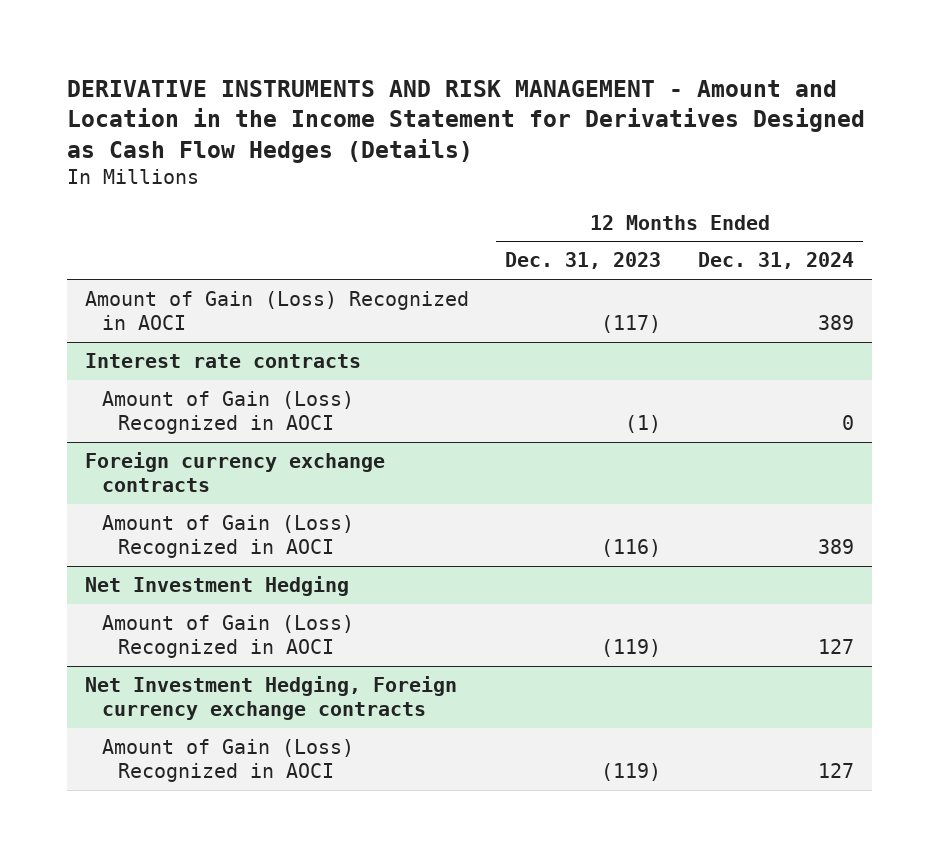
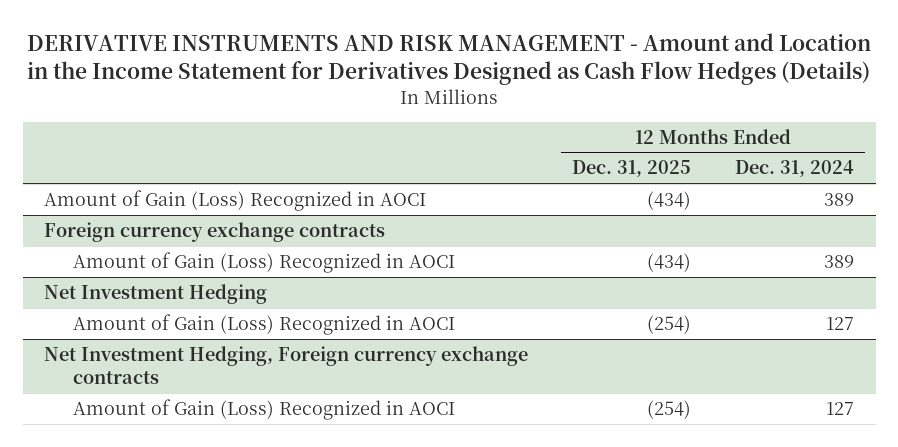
[505,252,662,270] Dec. 31, 2023 -> none
none -> [572,160,692,178] Dec. 31, 2025
[84,352,361,368] Interest rate contracts -> none
[101,390,354,435] Amount of Gain (Loss) Recognized in AOCI -> none

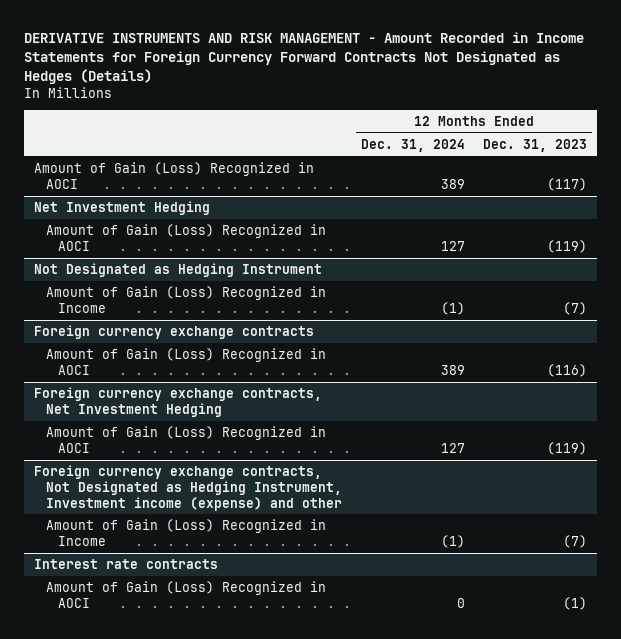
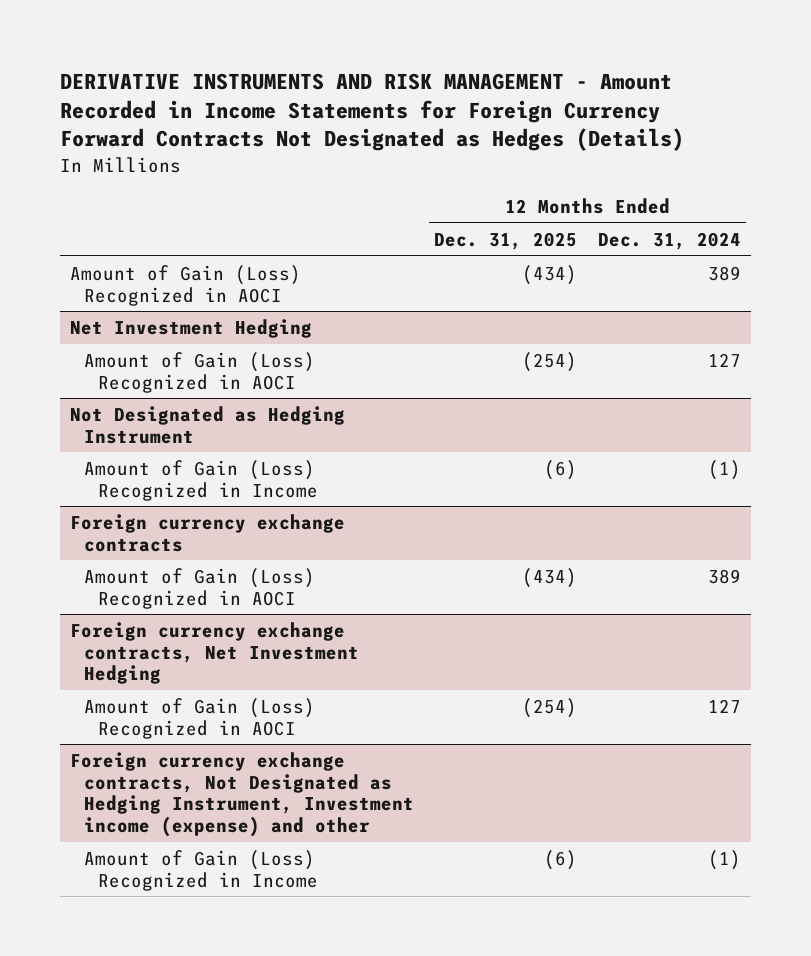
[483,138,588,152] Dec. 31, 2023 -> none
none -> [434,231,578,250] Dec. 31, 2025
[33,558,218,569] Interest rate contracts -> none
[45,580,326,608] Amount of Gain (Loss) Recognized in AOCI -> none

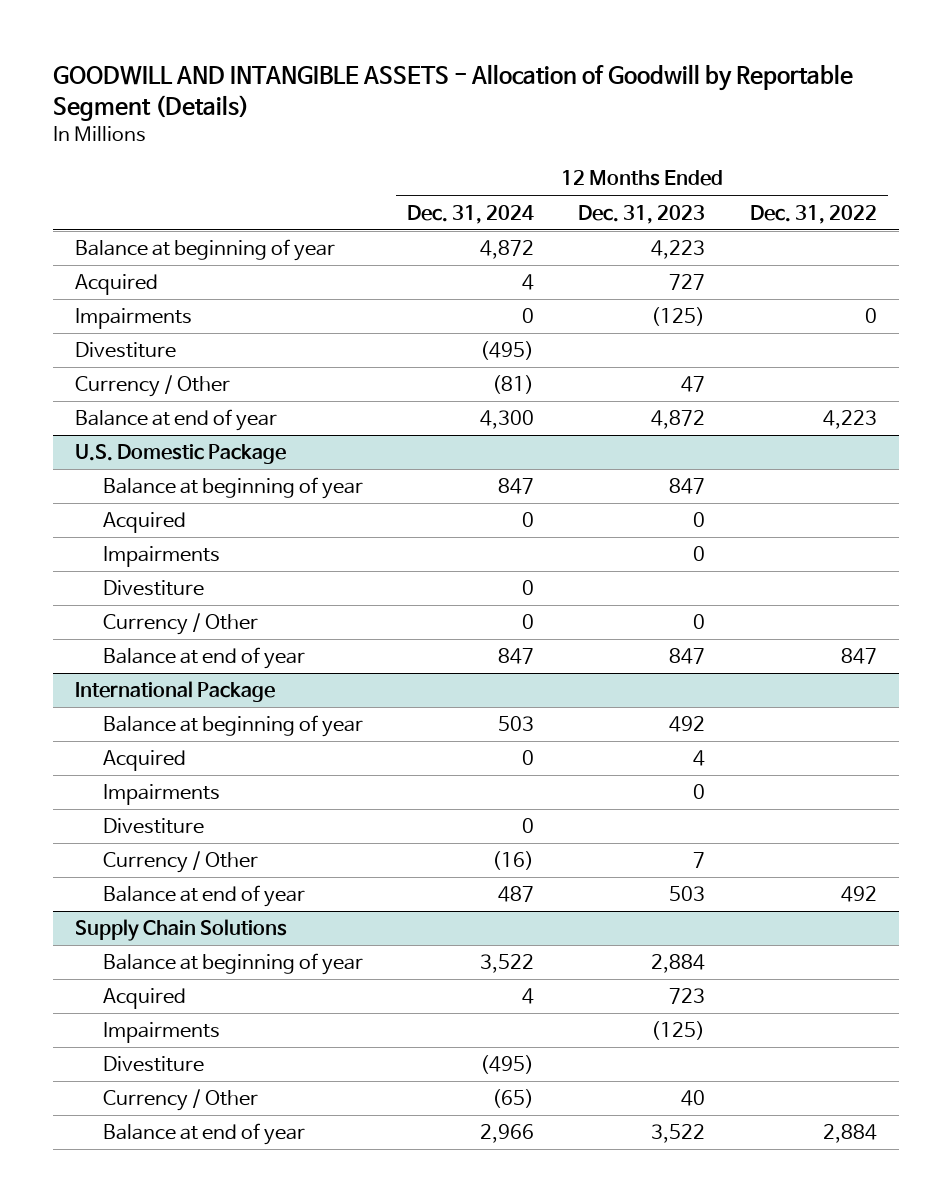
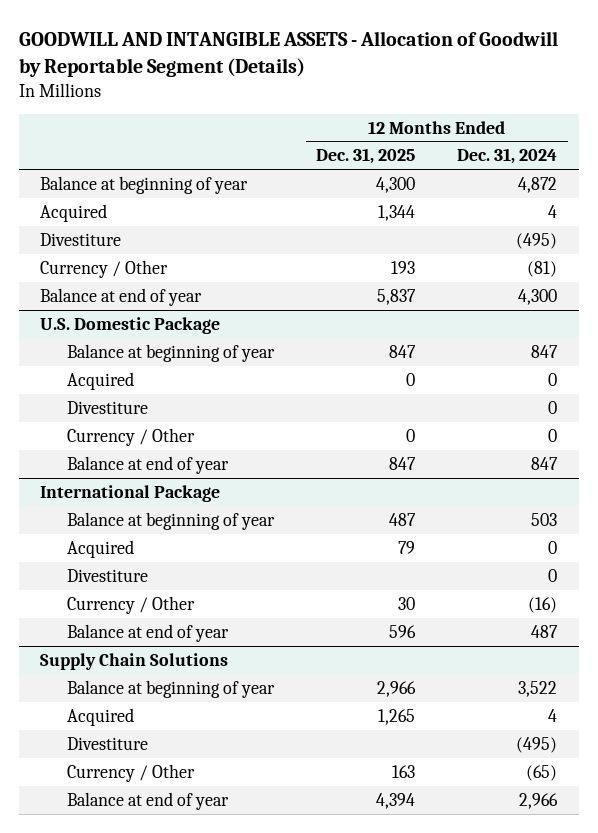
[578,204,706,224] Dec. 31, 2023 -> none
[749,204,877,224] Dec. 31, 2022 -> none
none -> [316,148,416,165] Dec. 31, 2025
[74,308,192,330] Impairments -> none
[102,546,220,568] Impairments -> none
[102,784,220,806] Impairments -> none
[102,1022,220,1044] Impairments -> none

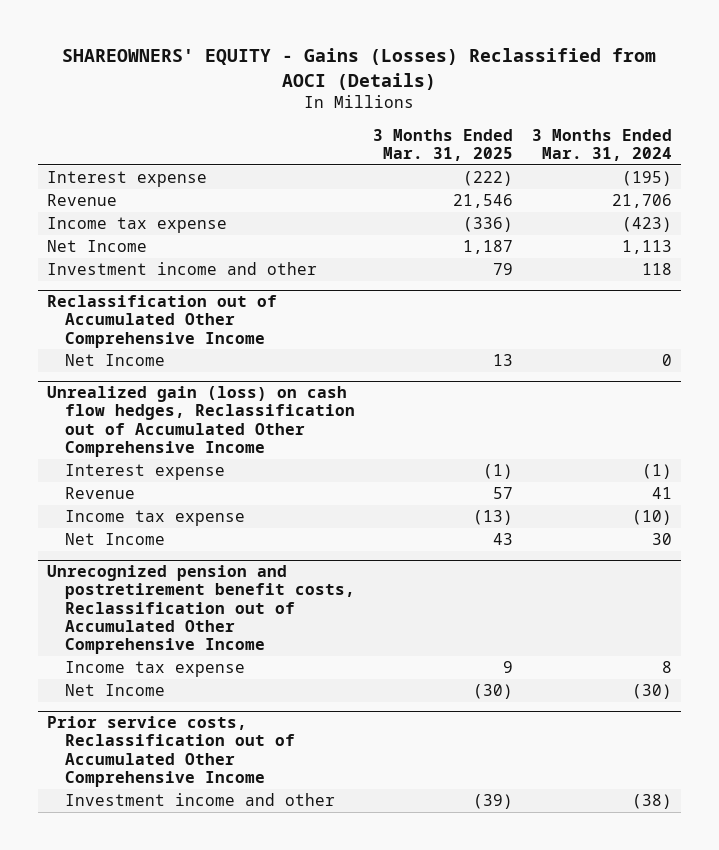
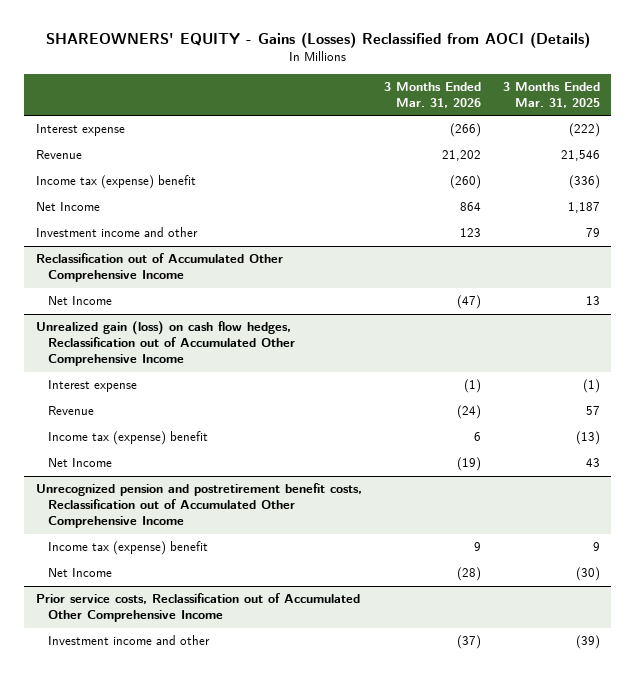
[531,129,672,162] 3 Months Ended Mar. 31, 2024 -> none
none -> [383,81,481,108] 3 Months Ended Mar. 31, 2026
[47,216,228,233] Income tax expense -> [35,175,196,190] Income tax (expense) benefit
[65,509,246,526] Income tax expense -> [48,431,209,446] Income tax (expense) benefit
[65,660,246,677] Income tax expense -> [48,541,209,556] Income tax (expense) benefit

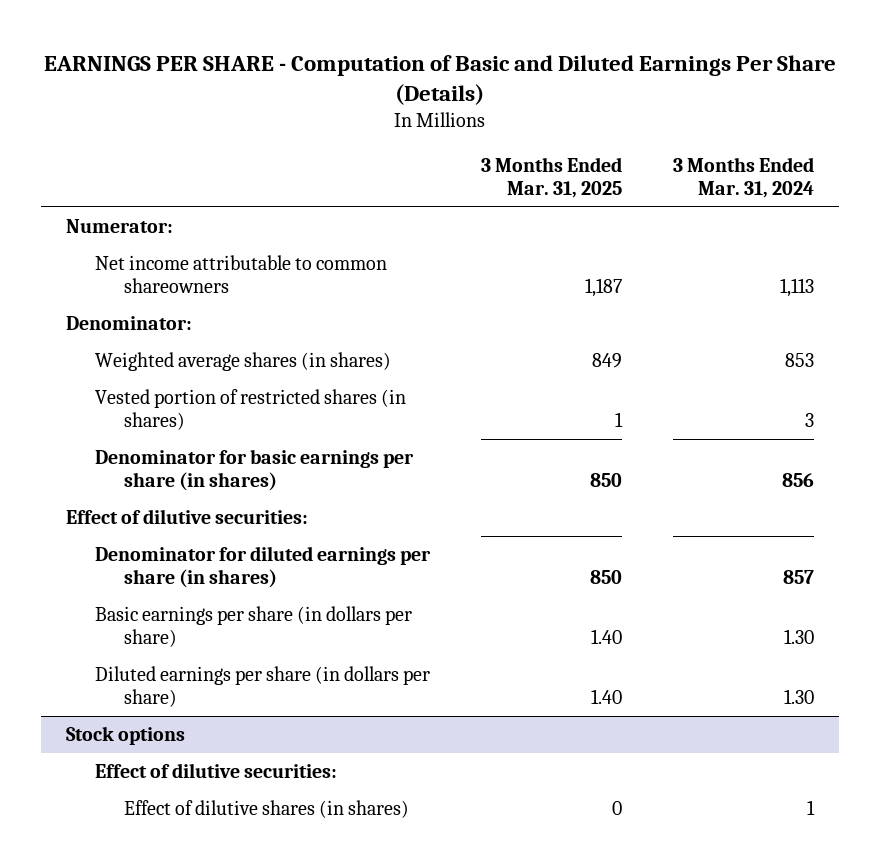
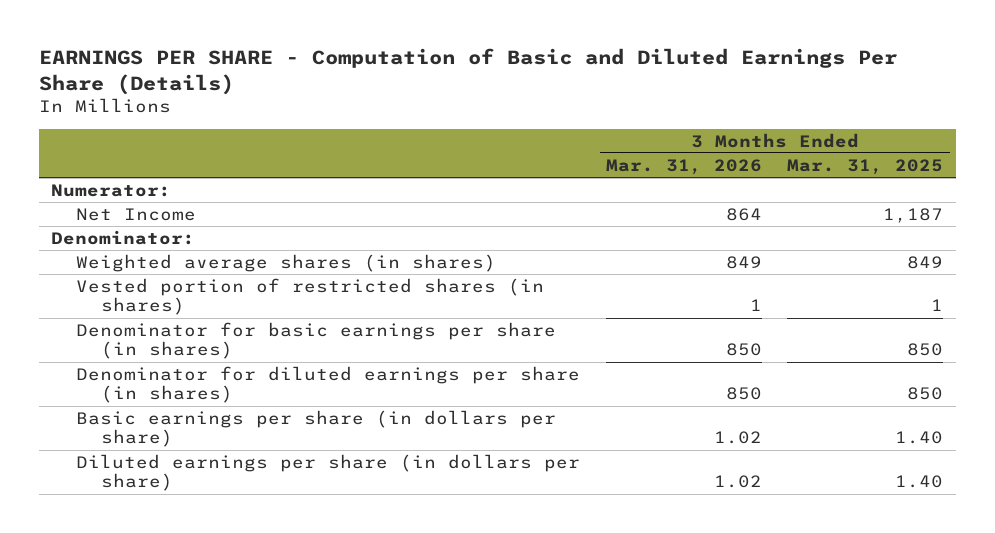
[672,156,814,198] 3 Months Ended Mar. 31, 2024 -> none
none -> [605,158,762,175] Mar. 31, 2026
[94,255,387,294] Net income attributable to common shareowners -> [76,207,197,221] Net Income
[66,509,309,525] Effect of dilutive securities: -> none
[66,726,186,746] Stock options -> none
[94,763,337,779] Effect of dilutive securities: -> none
[123,800,409,819] Effect of dilutive shares (in shares) -> none

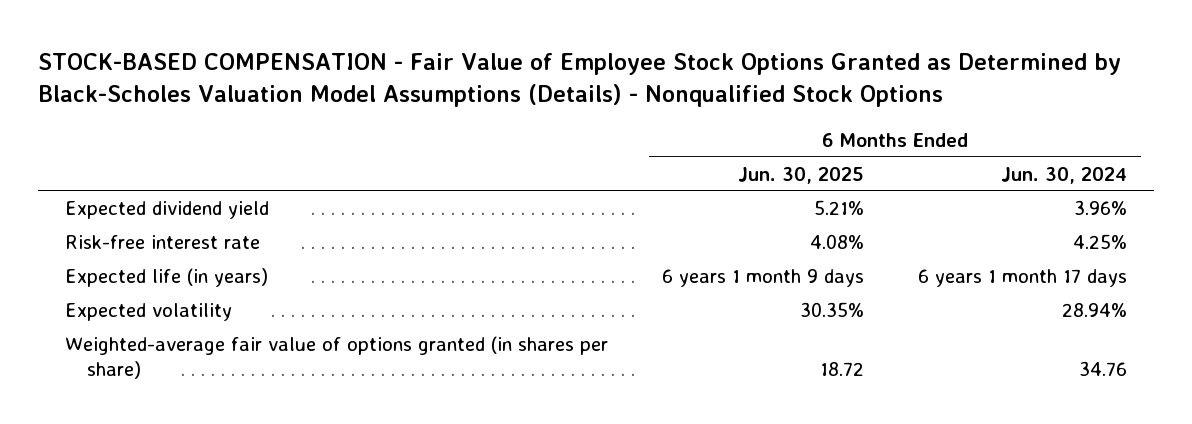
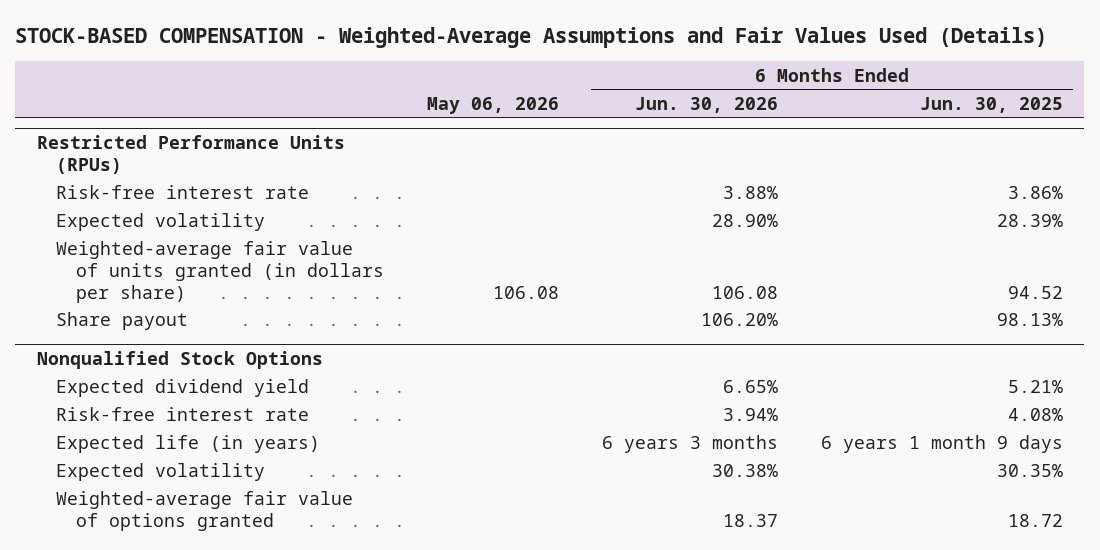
[38,53,1122,108] STOCK-BASED COMPENSATION - Fair Value of Employee Stock Options Granted as Determined by Black-Scholes Valuation Model Assumptions (Details) - Nonqualified Stock Options -> [15,27,1048,49] STOCK-BASED COMPENSATION - Weighted-Average Assumptions and Fair Values Used (Details)
[1001,166,1128,184] Jun. 30, 2024 -> none
none -> [426,96,559,114] May 06, 2026
none -> [634,96,778,113] Jun. 30, 2026
none -> [36,135,345,175] Restricted Performance Units (RPUs)
none -> [56,185,310,200] Risk-free interest rate
none -> [56,213,266,232] Expected volatility
none -> [56,241,384,303] Weighted-average fair value of units granted (in dollars per share)
none -> [56,312,189,331] Share payout
none -> [36,351,323,370] Nonqualified Stock Options
[65,335,609,379] Weighted-average fair value of options granted (in shares per share) -> [56,491,354,532] Weighted-average fair value of options granted

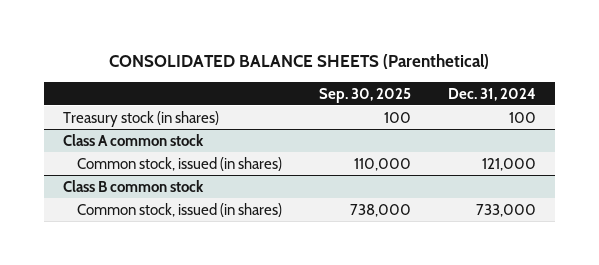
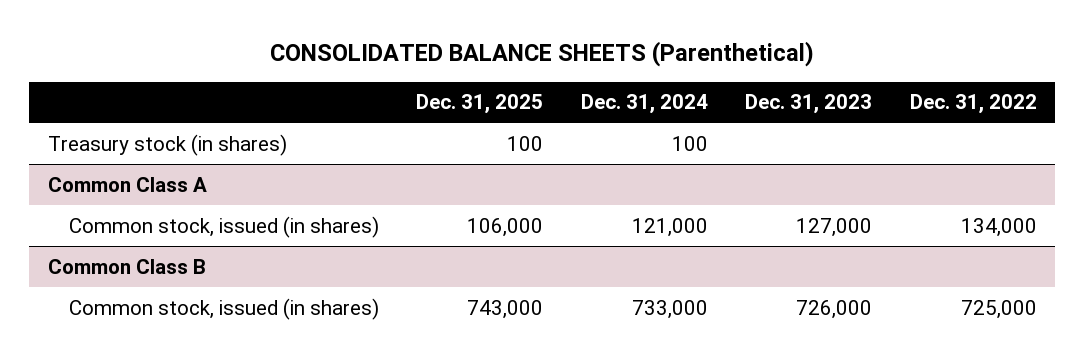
[319,87,412,103] Sep. 30, 2025 -> none
none -> [416,94,544,115] Dec. 31, 2025
none -> [745,94,873,115] Dec. 31, 2023
none -> [909,94,1037,115] Dec. 31, 2022
[62,133,204,146] Class A common stock -> [47,176,207,192] Common Class A
[62,179,204,192] Class B common stock -> [47,258,206,274] Common Class B

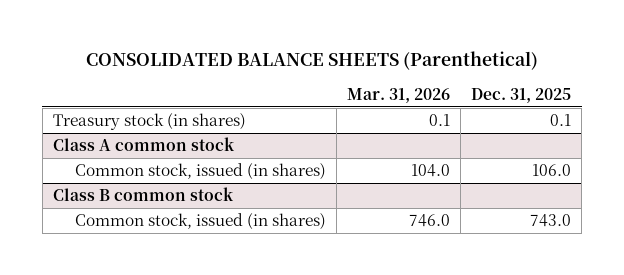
[580,94,708,115] Dec. 31, 2024 -> none
[745,94,873,115] Dec. 31, 2023 -> none
[909,94,1037,115] Dec. 31, 2022 -> none
none -> [347,87,451,103] Mar. 31, 2026
[507,135,544,151] 100 -> [550,114,572,127] 0.1
[47,176,207,192] Common Class A -> [52,137,235,152] Class A common stock
[467,217,544,237] 106,000 -> [532,164,572,177] 106.0
[47,258,206,274] Common Class B -> [52,187,234,202] Class B common stock
[467,299,544,319] 743,000 -> [530,214,572,228] 743.0

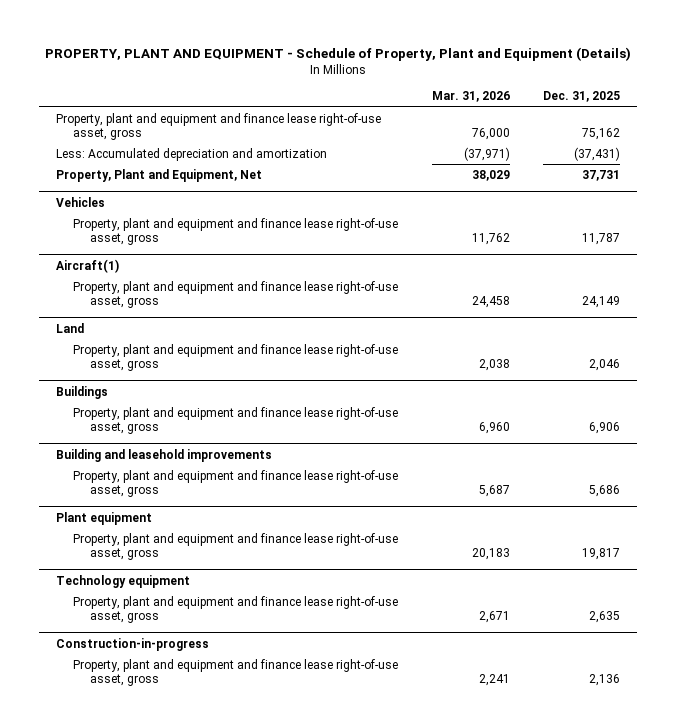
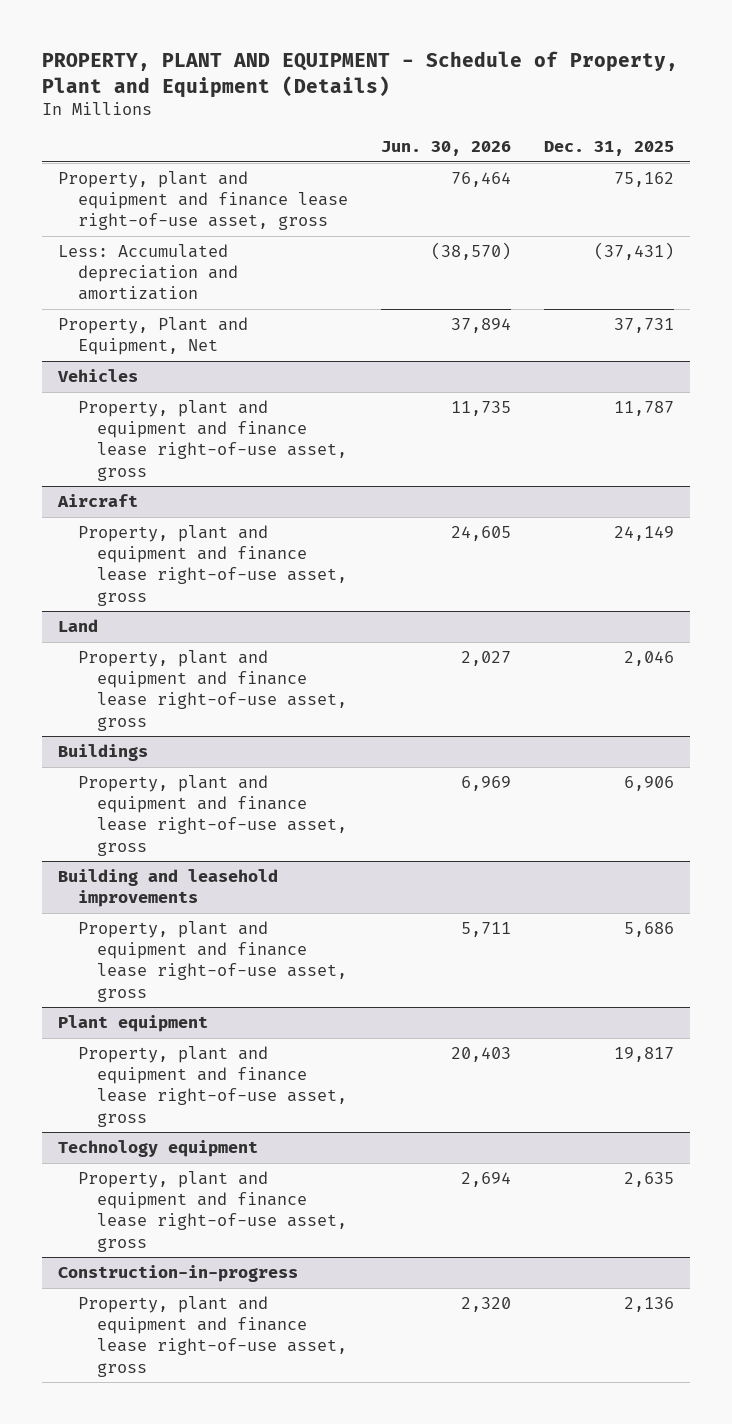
[431,91,510,103] Mar. 31, 2026 -> none
none -> [380,141,511,157] Jun. 30, 2026
[56,258,120,273] Aircraft(1) -> [57,494,139,508] Aircraft

